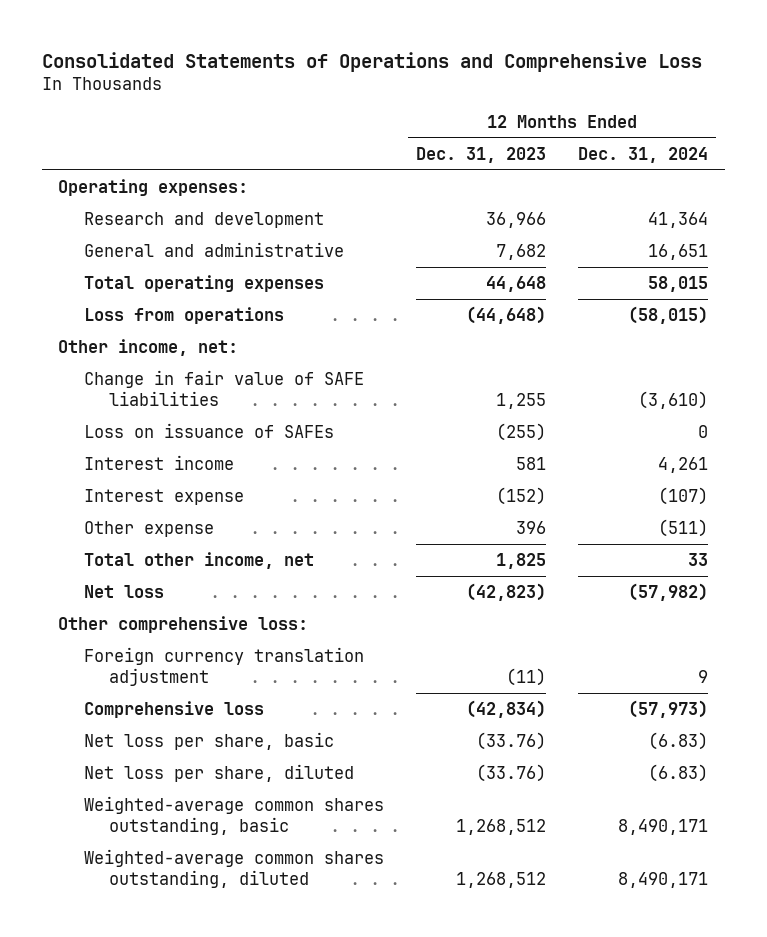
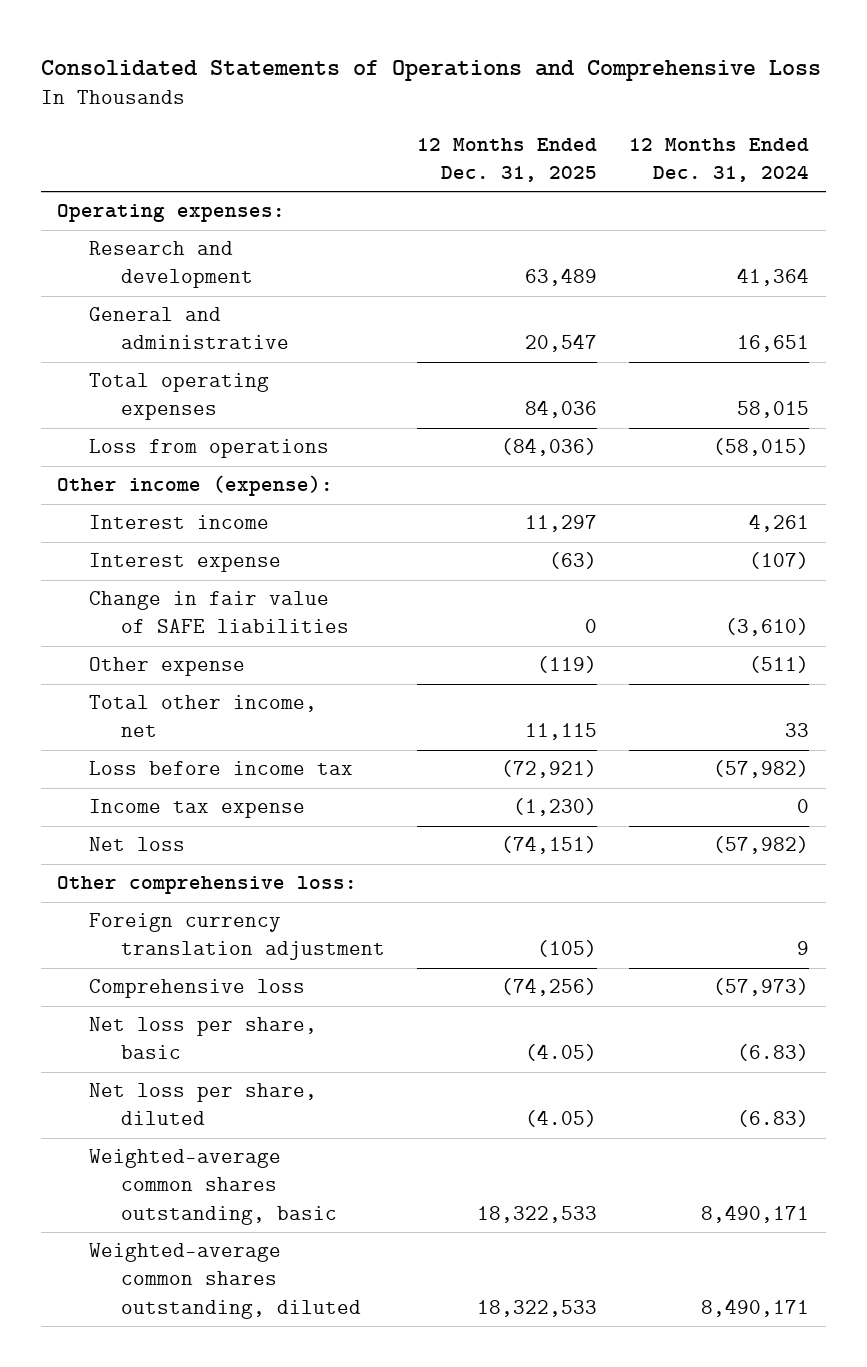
[415,146,546,163] Dec. 31, 2023 -> none
none -> [417,138,598,183] 12 Months Ended Dec. 31, 2025
[83,422,334,438] Loss on issuance of SAFEs -> none
[58,338,239,356] Other income, net: -> [57,475,334,497] Other income (expense):
[83,369,364,406] Change in fair value of SAFE liabilities -> [89,591,349,634] Change in fair value of SAFE liabilities
none -> [89,761,354,776] Loss before income tax
none -> [89,799,306,819] Income tax expense

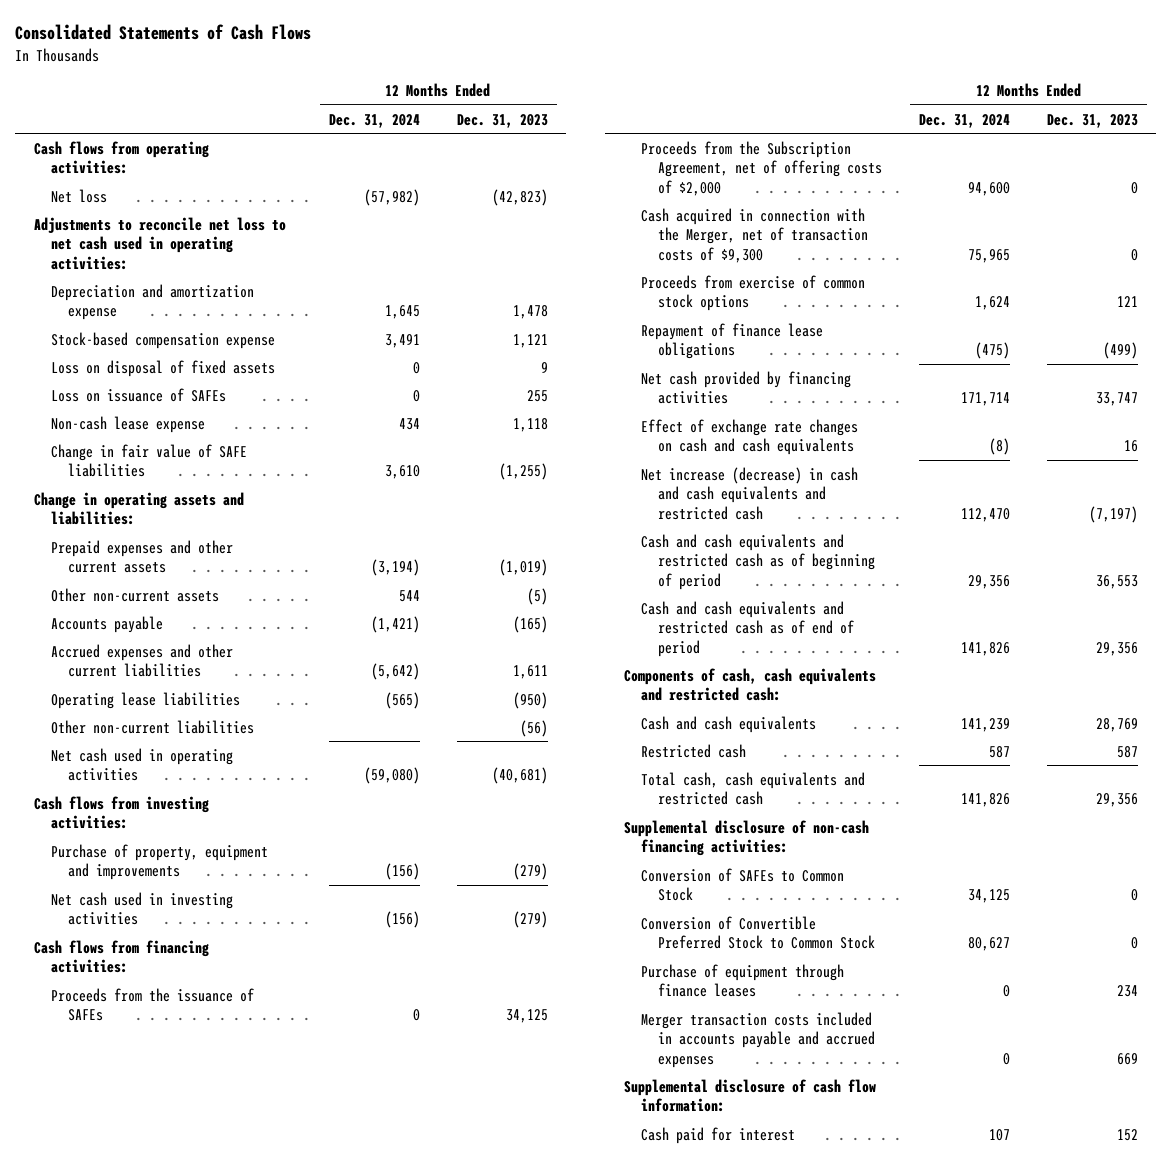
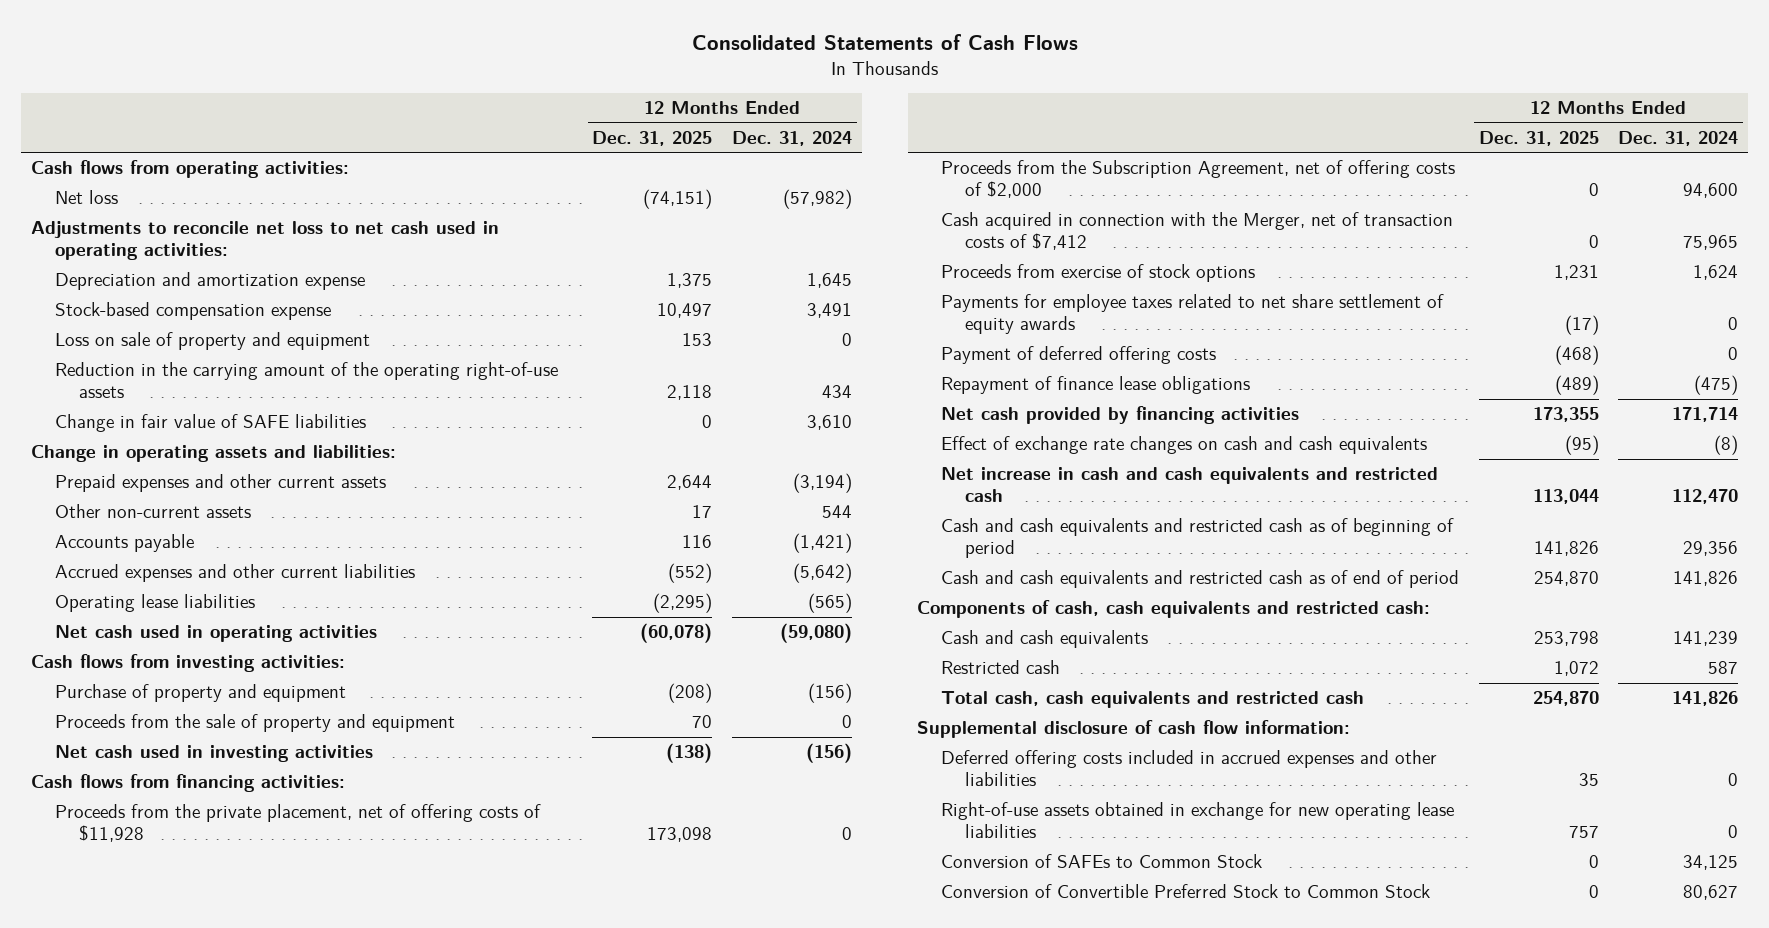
[456,113,548,128] Dec. 31, 2023 -> none
none -> [592,131,713,147] Dec. 31, 2025
[50,387,226,402] Loss on issuance of SAFEs -> none
[50,359,275,377] Loss on disposal of fixed assets -> [55,332,371,351] Loss on sale of property and equipment
[50,415,205,433] Non-cash lease expense -> [55,362,559,399] Reduction in the carrying amount of the operating right-of-use assets
[50,719,254,734] Other non-current liabilities -> none
[50,843,268,881] Purchase of property, equipment and improvements -> [55,684,347,703] Purchase of property and equipment
none -> [55,714,456,733] Proceeds from the sale of property and equipment
[50,987,254,1022] Proceeds from the issuance of SAFEs -> none
none -> [55,804,542,843] Proceeds from the private placement, net of offering costs of $11,928
[640,207,869,263] Cash acquired in connection with the Merger, net of transaction costs of $9,300 -> [941,212,1454,251] Cash acquired in connection with the Merger, net of transaction costs of $7,412
[640,274,865,312] Proceeds from exercise of common stock options -> [941,264,1256,283] Proceeds from exercise of stock options
none -> [941,294,1445,335] Payments for employee taxes related to net share settlement of equity awards
none -> [941,346,1217,365] Payment of deferred offering costs
[640,466,858,520] Net increase (decrease) in cash and cash equivalents and restricted cash -> [941,467,1439,503] Net increase in cash and cash equivalents and restricted cash
[623,819,869,857] Supplemental disclosure of non-cash financing activities: -> none
[623,1078,876,1113] Supplemental disclosure of cash flow information: -> [917,720,1351,739] Supplemental disclosure of cash flow information:
none -> [941,750,1438,787] Deferred offering costs included in accrued expenses and other liabilities
none -> [941,802,1455,839] Right-of-use assets obtained in exchange for new operating lease liabilities
[640,963,844,998] Purchase of equipment through finance leases -> none
[640,1011,876,1068] Merger transaction costs included in accounts payable and accrued expenses -> none
[640,1126,795,1144] Cash paid for interest -> none

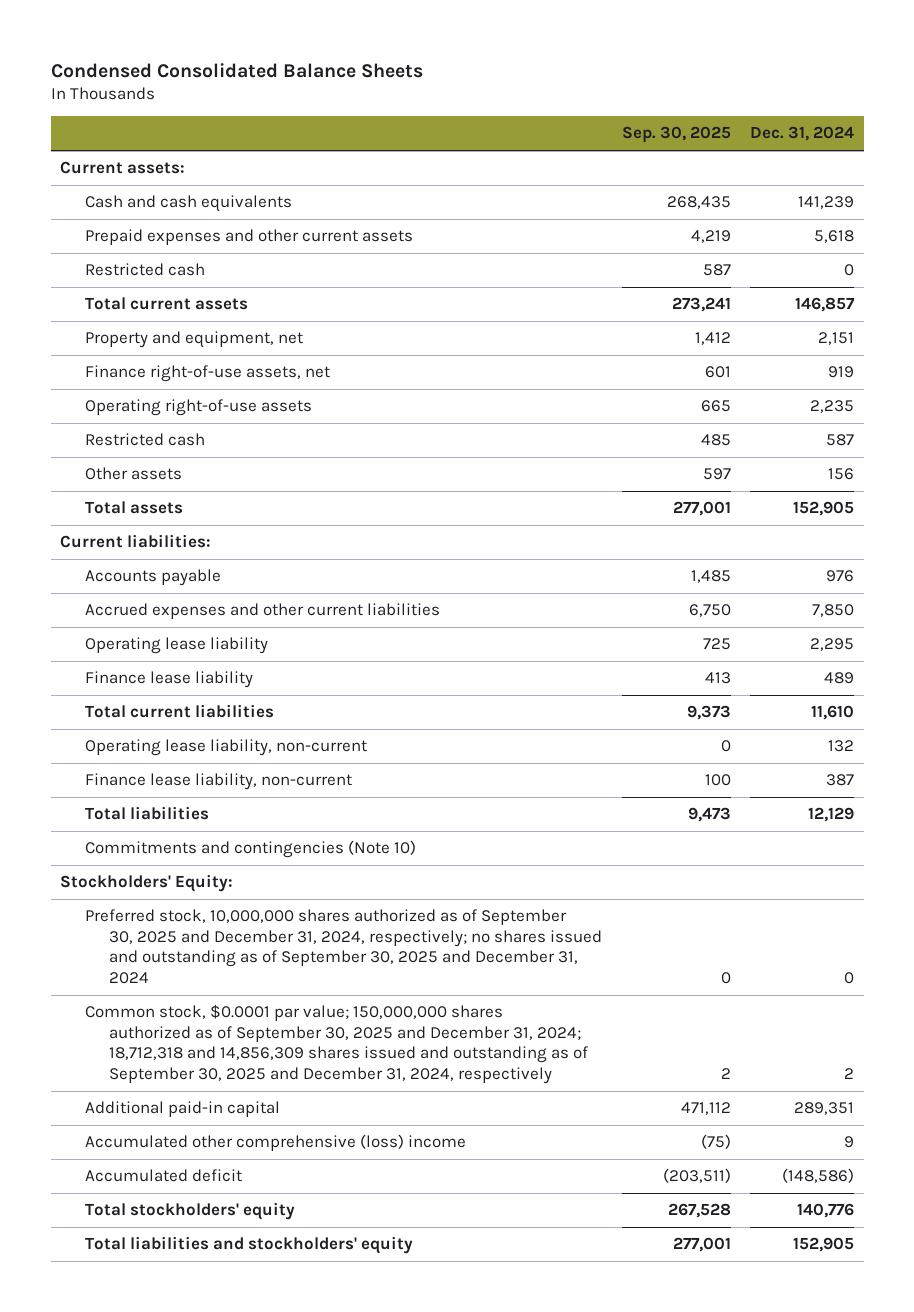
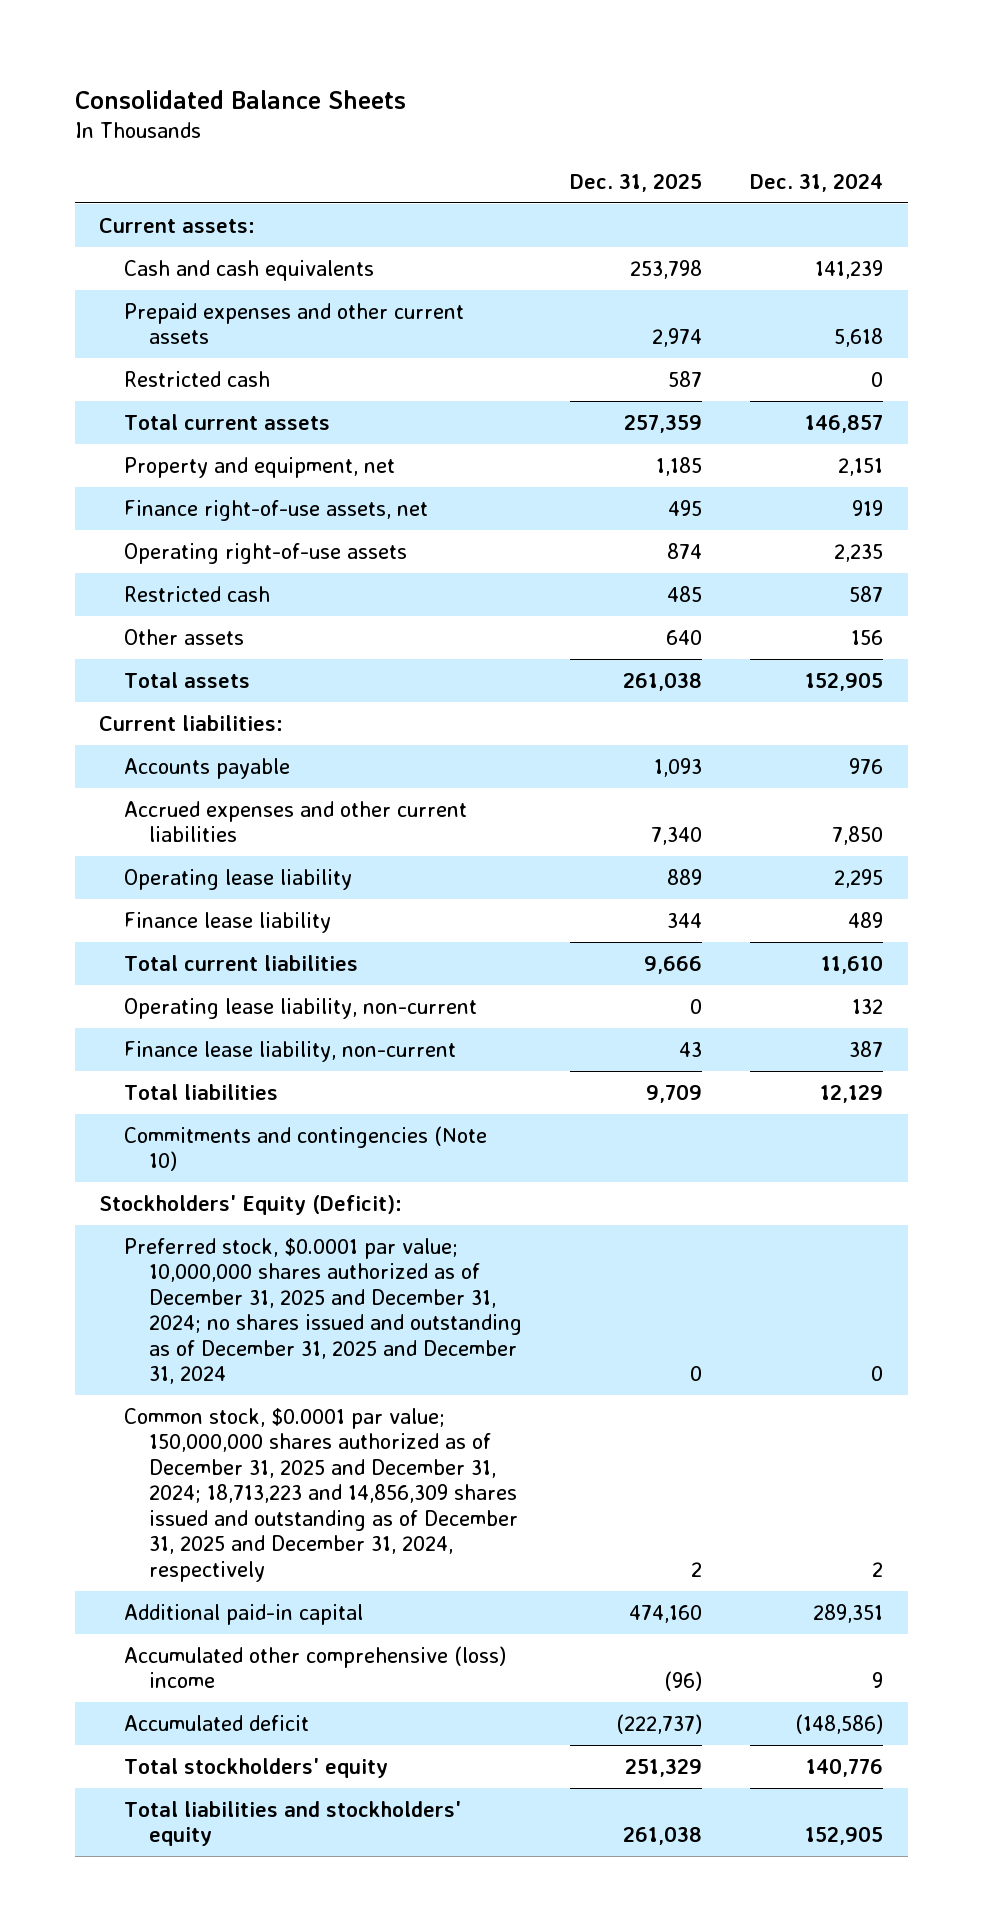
[50,62,423,78] Condensed Consolidated Balance Sheets -> [74,89,406,109] Consolidated Balance Sheets
[621,126,731,144] Sep. 30, 2025 -> none
none -> [570,172,703,192] Dec. 31, 2025
[60,874,234,893] Stockholders' Equity: -> [98,1194,402,1215] Stockholders' Equity (Deficit):
[84,909,603,984] Preferred stock, 10,000,000 shares authorized as of September 30, 2025 and December 31, 2024, respectively; no shares issued and outstanding as of September 30, 2025 and December 31, 2024 -> [123,1237,522,1385] Preferred stock, $0.0001 par value; 10,000,000 shares authorized as of December 31, 2025 and December 31, 2024; no shares issued and outstanding as of December 31, 2025 and December 31, 2024
[84,1004,589,1084] Common stock, $0.0001 par value; 150,000,000 shares authorized as of September 30, 2025 and December 31, 2024; 18,712,318 and 14,856,309 shares issued and outstanding as of September 30, 2025 and December 31, 2024, respectively -> [123,1407,518,1582] Common stock, $0.0001 par value; 150,000,000 shares authorized as of December 31, 2025 and December 31, 2024; 18,713,223 and 14,856,309 shares issued and outstanding as of December 31, 2025 and December 31, 2024, respectively

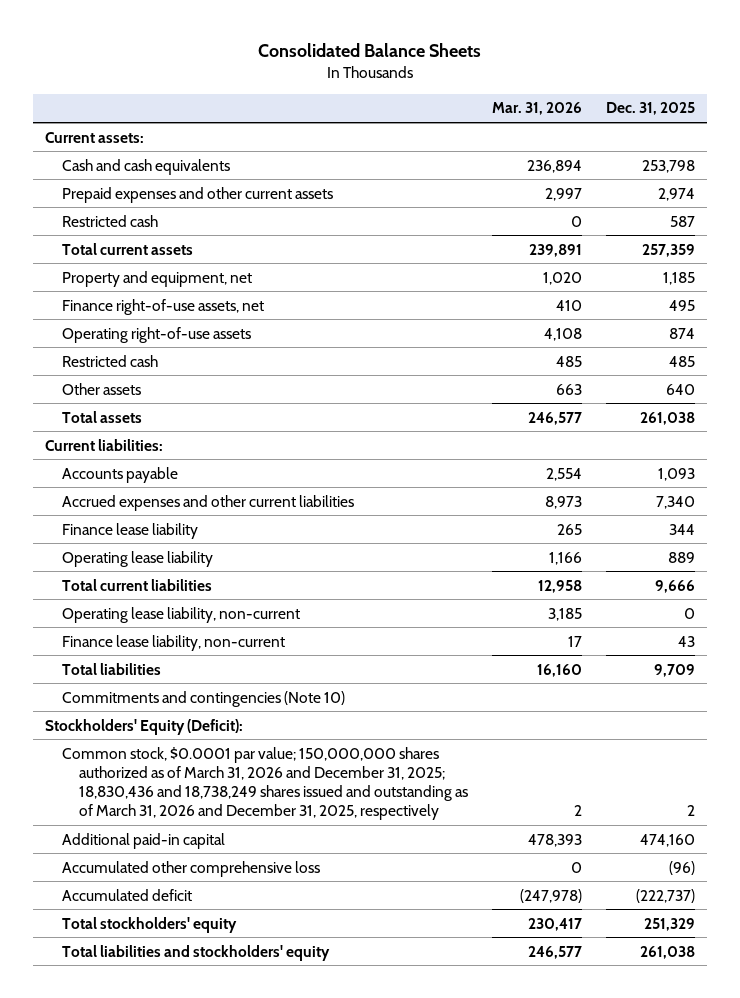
[750,172,884,192] Dec. 31, 2024 -> none
none -> [492,102,583,116] Mar. 31, 2026
[123,868,352,890] Operating lease liability -> [62,550,214,567] Operating lease liability
[123,1237,522,1385] Preferred stock, $0.0001 par value; 10,000,000 shares authorized as of December 31, 2025 and December 31, 2024; no shares issued and outstanding as of December 31, 2025 and December 31, 2024 -> none
[123,1407,518,1582] Common stock, $0.0001 par value; 150,000,000 shares authorized as of December 31, 2025 and December 31, 2024; 18,713,223 and 14,856,309 shares issued and outstanding as of December 31, 2025 and December 31, 2024, respectively -> [62,746,469,821] Common stock, $0.0001 par value; 150,000,000 shares authorized as of March 31, 2026 and December 31, 2025; 18,830,436 and 18,738,249 shares issued and outstanding as of March 31, 2026 and December 31, 2025, respectively
[123,1645,506,1689] Accumulated other comprehensive (loss) income -> [62,860,321,877] Accumulated other comprehensive loss

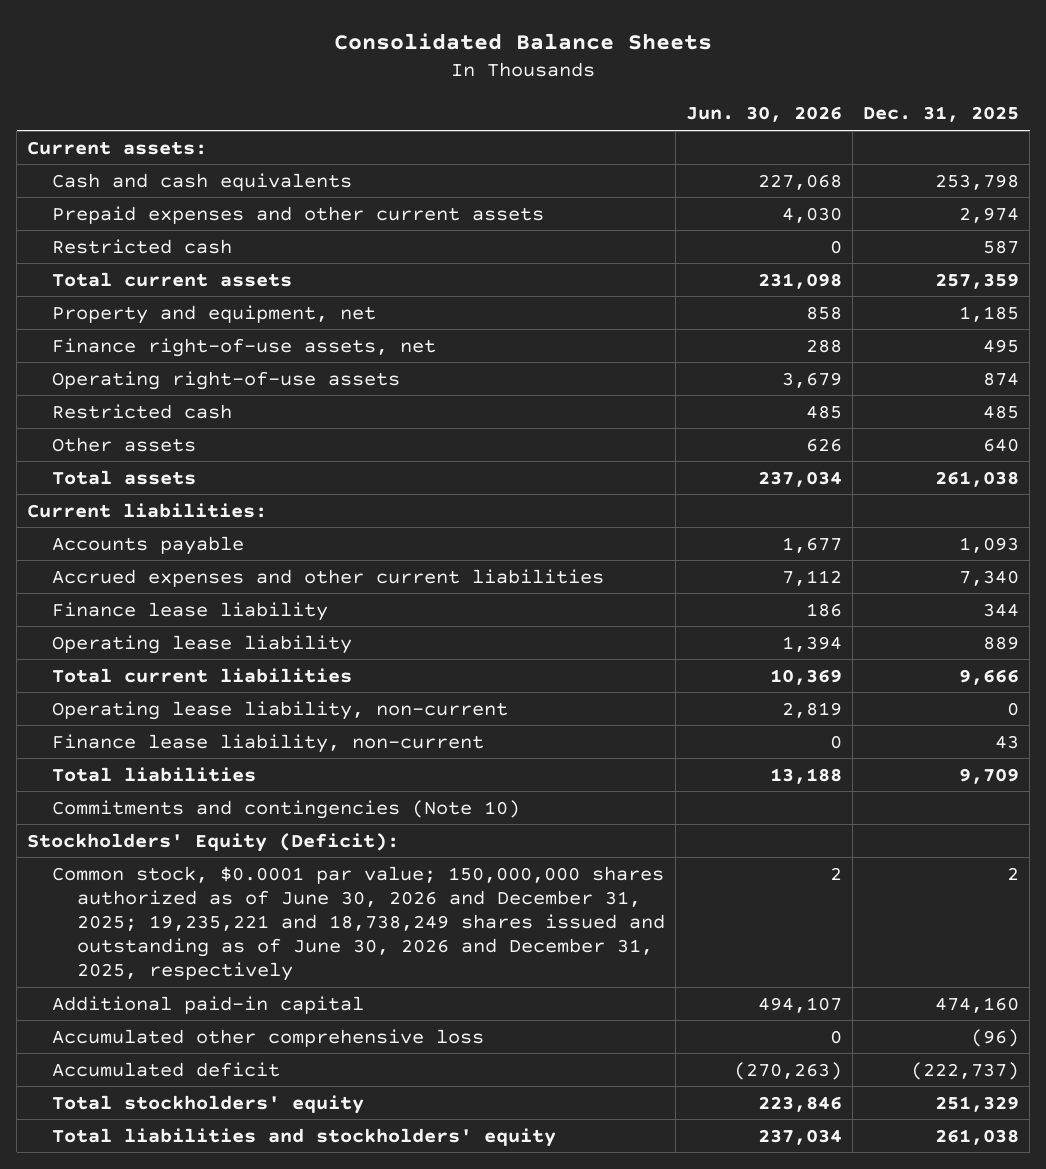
[492,102,583,116] Mar. 31, 2026 -> none
none -> [685,106,842,123] Jun. 30, 2026
[62,746,469,821] Common stock, $0.0001 par value; 150,000,000 shares authorized as of March 31, 2026 and December 31, 2025; 18,830,436 and 18,738,249 shares issued and outstanding as of March 31, 2026 and December 31, 2025, respectively -> [52,865,665,982] Common stock, $0.0001 par value; 150,000,000 shares authorized as of June 30, 2026 and December 31, 2025; 19,235,221 and 18,738,249 shares issued and outstanding as of June 30, 2026 and December 31, 2025, respectively

